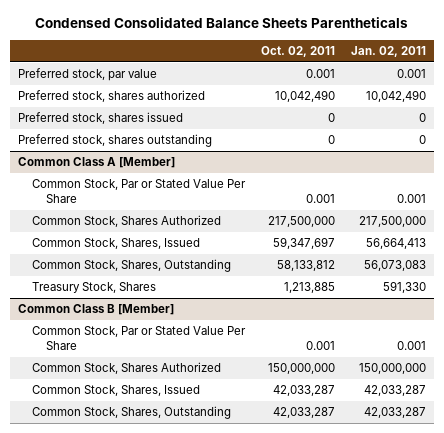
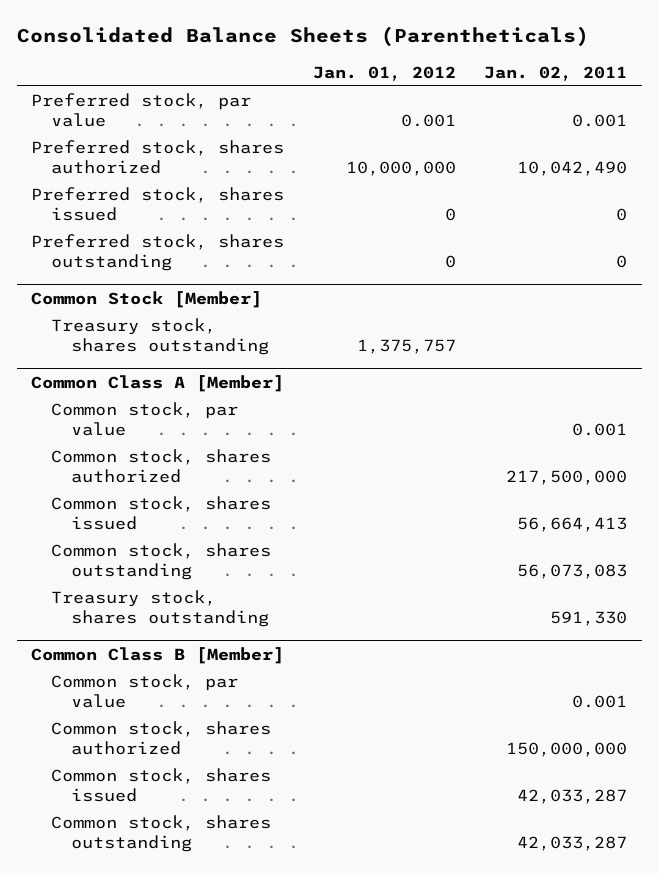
[34,16,408,28] Condensed Consolidated Balance Sheets Parentheticals -> [17,26,590,48] Consolidated Balance Sheets (Parentheticals)
[261,46,336,58] Oct. 02, 2011 -> none
none -> [312,65,456,81] Jan. 01, 2012
none -> [31,291,263,309] Common Stock [Member]
none -> [51,318,270,355] Treasury stock, shares outstanding
[32,179,247,203] Common Stock, Par or Stated Value Per Share -> [51,402,239,436] Common stock, par value
[32,215,222,228] Common Stock, Shares Authorized -> [51,449,272,483] Common stock, shares authorized
[32,238,201,250] Common Stock, Shares, Issued -> [51,496,272,530] Common stock, shares issued
[32,259,232,273] Common Stock, Shares, Outstanding -> [51,543,272,580] Common stock, shares outstanding
[32,282,157,294] Treasury Stock, Shares -> [51,590,270,627] Treasury stock, shares outstanding
[32,326,247,350] Common Stock, Par or Stated Value Per Share -> [51,674,239,708] Common stock, par value
[32,362,222,375] Common Stock, Shares Authorized -> [51,721,272,755] Common stock, shares authorized
[32,385,201,397] Common Stock, Shares, Issued -> [51,768,272,802] Common stock, shares issued
[32,406,232,420] Common Stock, Shares, Outstanding -> [51,815,272,852] Common stock, shares outstanding

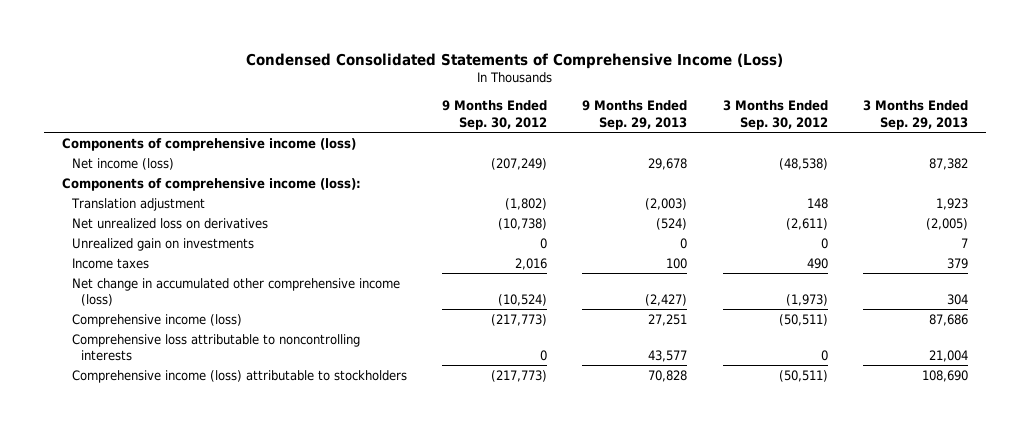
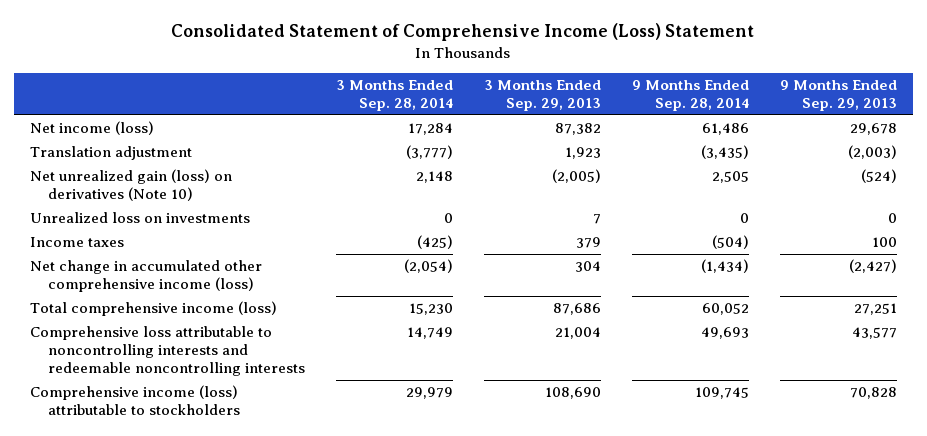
[245,52,783,69] Condensed Consolidated Statements of Comprehensive Income (Loss) -> [171,23,755,42] Consolidated Statement of Comprehensive Income (Loss) Statement
[441,100,547,130] 9 Months Ended Sep. 30, 2012 -> none
[722,100,828,130] 3 Months Ended Sep. 30, 2012 -> none
none -> [335,80,453,111] 3 Months Ended Sep. 28, 2014
none -> [631,80,749,111] 9 Months Ended Sep. 28, 2014
[61,137,356,151] Components of comprehensive income (loss) -> none
[61,177,361,191] Components of comprehensive income (loss): -> none
[71,217,268,229] Net unrealized loss on derivatives -> [29,169,232,202] Net unrealized gain (loss) on derivatives (Note 10)
[71,237,254,251] Unrealized gain on investments -> [29,212,250,224] Unrealized loss on investments
[71,313,242,327] Comprehensive income (loss) -> [29,301,277,317] Total comprehensive income (loss)
[71,333,360,362] Comprehensive loss attributable to noncontrolling interests -> [29,326,305,376] Comprehensive loss attributable to noncontrolling interests and redeemable noncontrolling interests

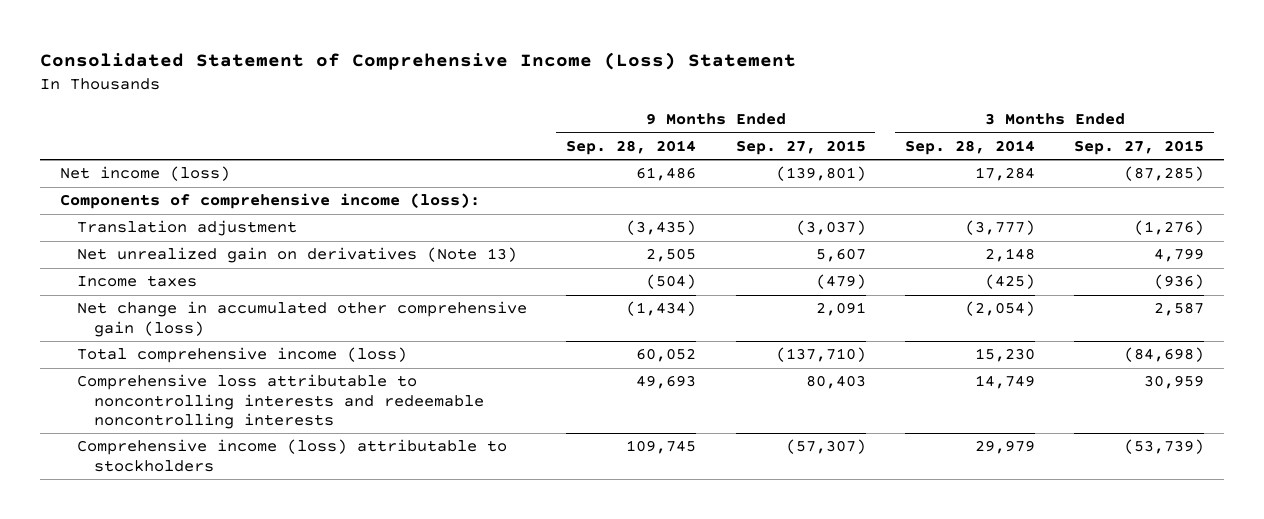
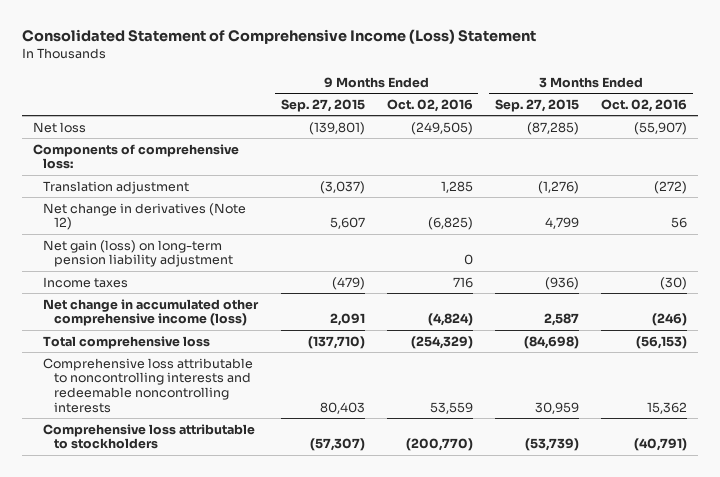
[566,139,697,155] Sep. 28, 2014 -> none
[904,139,1035,155] Sep. 28, 2014 -> none
none -> [386,98,473,112] Oct. 02, 2016
none -> [601,98,688,112] Oct. 02, 2016
[59,166,230,182] Net income (loss) -> [32,121,86,133] Net loss
[59,193,480,210] Components of comprehensive income (loss): -> [32,143,239,170] Components of comprehensive loss:
[76,247,517,264] Net unrealized gain on derivatives (Note 13) -> [43,202,247,231] Net change in derivatives (Note 12)
none -> [43,239,233,268] Net gain (loss) on long-term pension liability adjustment
[76,301,527,337] Net change in accumulated other comprehensive gain (loss) -> [43,298,260,327] Net change in accumulated other comprehensive income (loss)
[76,347,407,364] Total comprehensive income (loss) -> [43,335,211,349] Total comprehensive loss
[76,439,507,472] Comprehensive income (loss) attributable to stockholders -> [43,423,256,450] Comprehensive loss attributable to stockholders

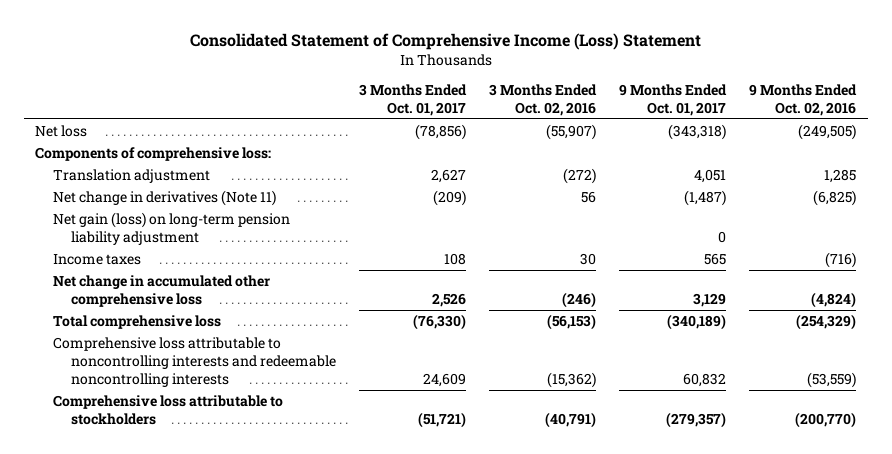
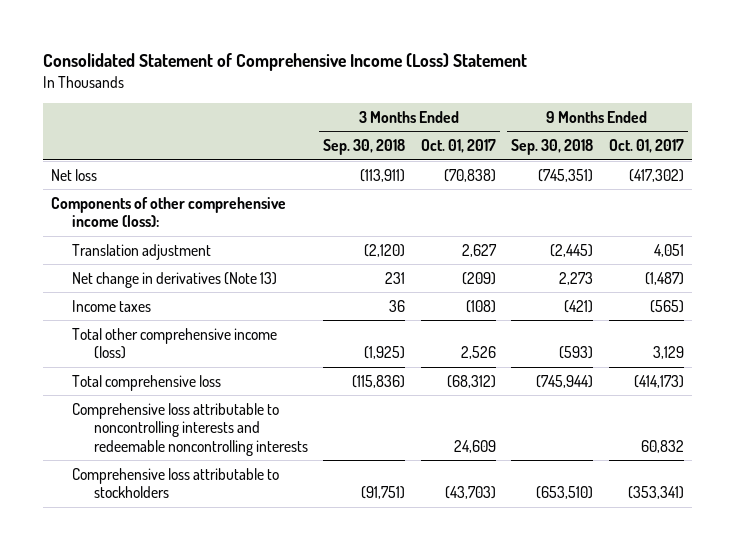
[489,84,598,116] 3 Months Ended Oct. 02, 2016 -> none
[749,84,858,116] 9 Months Ended Oct. 02, 2016 -> none
none -> [323,139,406,156] Sep. 30, 2018
none -> [511,139,594,156] Sep. 30, 2018
[415,124,467,141] (78,856) -> [443,168,496,182] (70,838)
[668,124,727,141] (343,318) -> [628,168,684,182] (417,302)
[35,147,272,162] Components of comprehensive loss: -> [51,196,287,228] Components of other comprehensive income (loss):
[53,212,291,246] Net gain (loss) on long-term pension liability adjustment -> none
[53,190,277,207] Net change in derivatives (Note 11) -> [72,271,278,288] Net change in derivatives (Note 13)
[444,253,467,266] 108 -> [465,299,496,313] (108)
[704,253,727,266] 565 -> [649,299,684,313] (565)
[53,275,271,308] Net change in accumulated other comprehensive loss -> [72,327,278,360] Total other comprehensive income (loss)
[413,314,467,331] (76,330) -> [446,374,496,388] (68,312)
[667,314,727,331] (340,189) -> [633,374,684,388] (414,173)
[418,412,467,429] (51,721) -> [444,486,496,500] (43,703)
[666,412,727,429] (279,357) -> [627,486,684,500] (353,341)

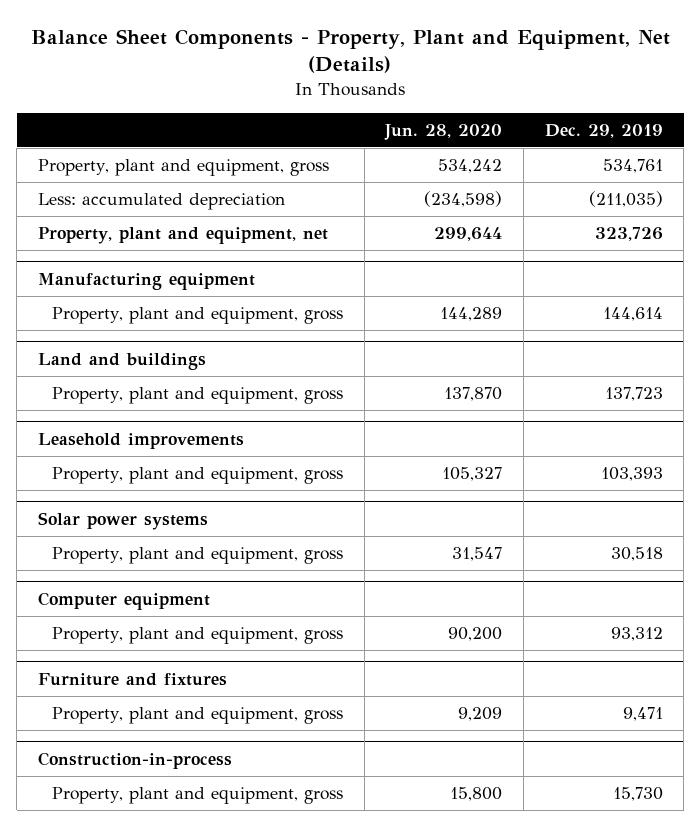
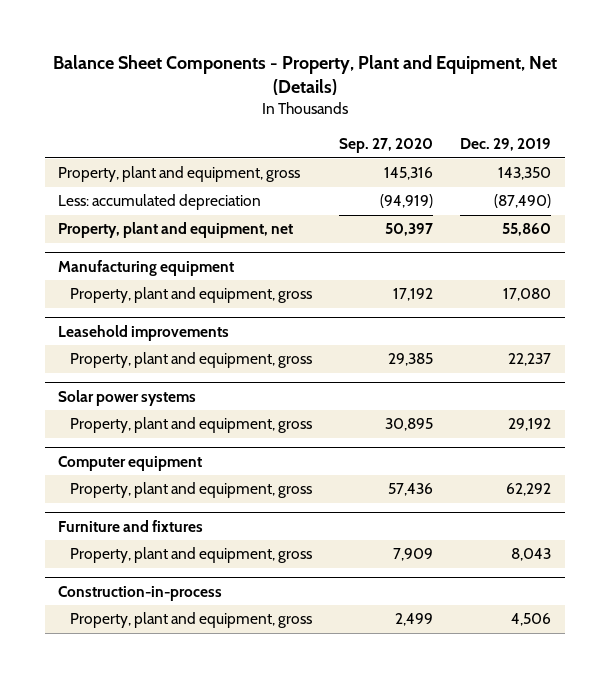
[384,123,503,140] Jun. 28, 2020 -> none
none -> [339,138,434,154] Sep. 27, 2020
[602,159,663,174] 534,761 -> [498,167,552,181] 143,350
[588,191,663,208] (211,035) -> [494,194,552,209] (87,490)
[594,227,663,242] 323,726 -> [502,223,552,237] 55,860
[37,352,206,370] Land and buildings -> none
[51,387,343,405] Property, plant and equipment, gross -> none
[602,307,663,322] 144,614 -> [503,288,552,302] 17,080
[600,467,663,482] 103,393 -> [508,353,552,367] 22,237
[610,547,663,562] 30,518 -> [508,418,552,432] 29,192
[610,627,663,642] 93,312 -> [506,483,552,497] 62,292
[622,707,663,722] 9,471 -> [511,548,552,562] 8,043
[612,787,663,802] 15,730 -> [511,613,552,627] 4,506

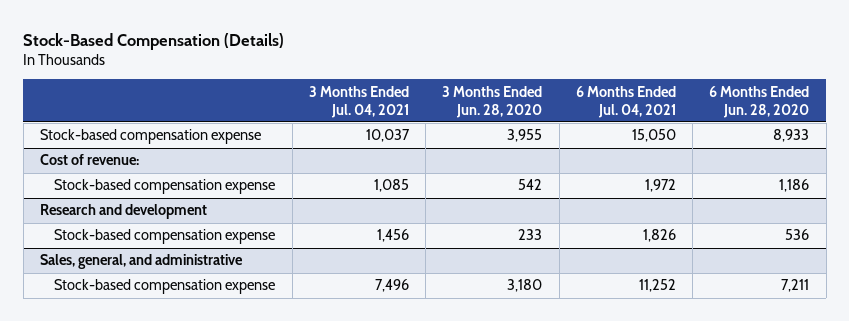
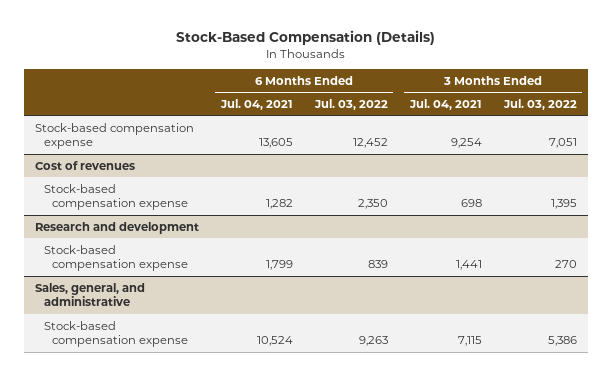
[442,85,543,118] 3 Months Ended Jun. 28, 2020 -> none
[709,85,810,118] 6 Months Ended Jun. 28, 2020 -> none
none -> [313,98,388,110] Jul. 03, 2022
none -> [502,98,577,110] Jul. 03, 2022
[365,129,410,143] 10,037 -> [450,138,482,149] 9,254
[631,129,676,143] 15,050 -> [258,138,293,149] 13,605
[39,154,139,166] Cost of revenue: -> [35,160,136,170] Cost of revenues
[373,179,409,193] 1,085 -> [460,199,482,208] 698
[644,179,676,193] 1,972 -> [265,199,293,210] 1,282
[376,229,409,243] 1,456 -> [455,260,482,271] 1,441
[642,229,676,243] 1,826 -> [265,260,293,271] 1,799
[374,279,409,293] 7,496 -> [457,336,482,347] 7,115
[638,279,676,293] 11,252 -> [256,336,293,347] 10,524

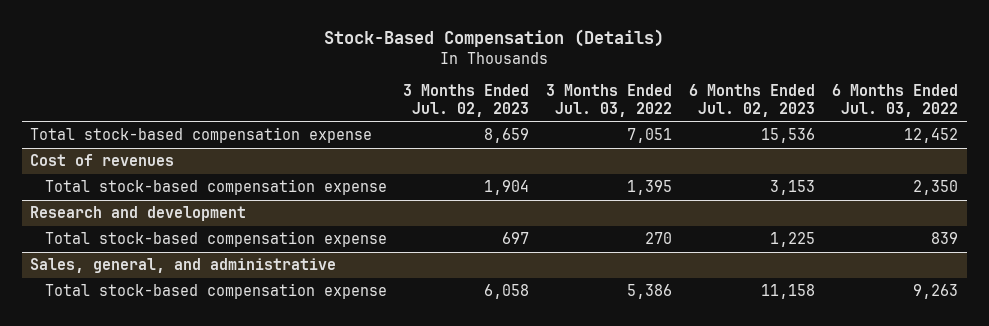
[219,98,293,110] Jul. 04, 2021 -> none
[408,98,482,110] Jul. 04, 2021 -> none
none -> [403,84,530,117] 3 Months Ended Jul. 02, 2023
none -> [689,84,816,117] 6 Months Ended Jul. 02, 2023
[35,122,195,150] Stock-based compensation expense -> [30,127,373,144] Total stock-based compensation expense
[43,183,188,211] Stock-based compensation expense -> [44,179,387,196] Total stock-based compensation expense
[43,244,188,272] Stock-based compensation expense -> [44,231,387,248] Total stock-based compensation expense
[43,320,188,348] Stock-based compensation expense -> [44,283,387,300] Total stock-based compensation expense

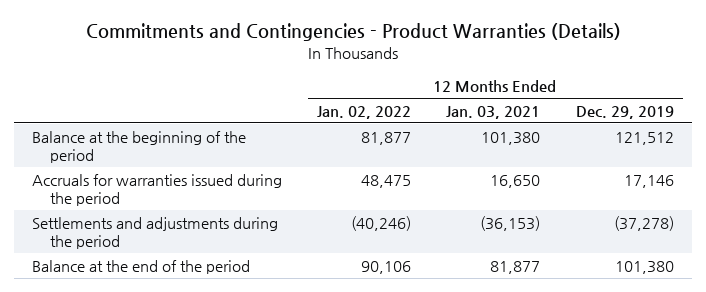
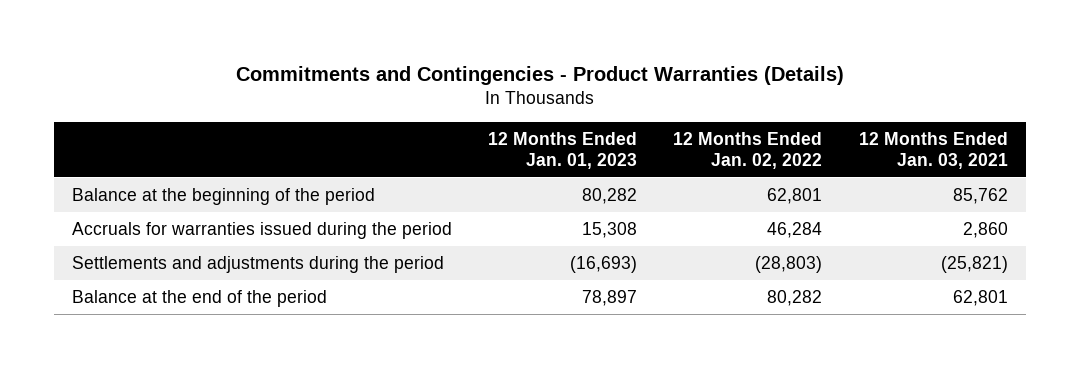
[575,105,674,119] Dec. 29, 2019 -> none
none -> [488,131,638,169] 12 Months Ended Jan. 01, 2023
[361,131,412,145] 81,877 -> [767,187,823,204] 62,801
[481,131,541,145] 101,380 -> [952,187,1008,204] 85,762
[361,174,412,188] 48,475 -> [767,221,823,238] 46,284
[490,174,541,188] 16,650 -> [962,221,1008,238] 2,860
[351,215,412,231] (40,246) -> [755,255,823,273] (28,803)
[480,215,541,231] (36,153) -> [940,255,1008,273] (25,821)
[361,260,412,274] 90,106 -> [767,289,823,306] 80,282
[490,260,541,274] 81,877 -> [952,289,1008,306] 62,801

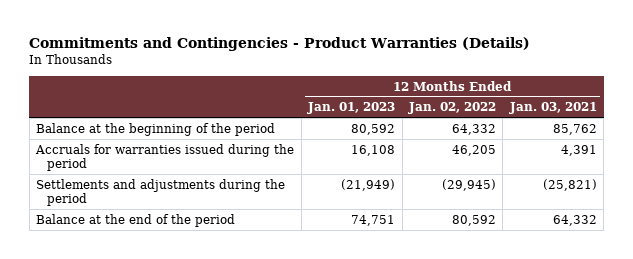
[582,187,638,204] 80,282 -> [351,123,396,135] 80,592
[767,187,823,204] 62,801 -> [451,123,496,135] 64,332
[582,221,638,238] 15,308 -> [351,144,396,156] 16,108
[767,221,823,238] 46,284 -> [451,144,496,156] 46,205
[962,221,1008,238] 2,860 -> [560,144,597,156] 4,391
[570,255,638,273] (16,693) -> [341,178,396,191] (21,949)
[755,255,823,273] (28,803) -> [441,178,496,191] (29,945)
[582,289,638,306] 78,897 -> [351,214,396,226] 74,751
[767,289,823,306] 80,282 -> [451,214,496,226] 80,592
[952,289,1008,306] 62,801 -> [552,214,597,226] 64,332

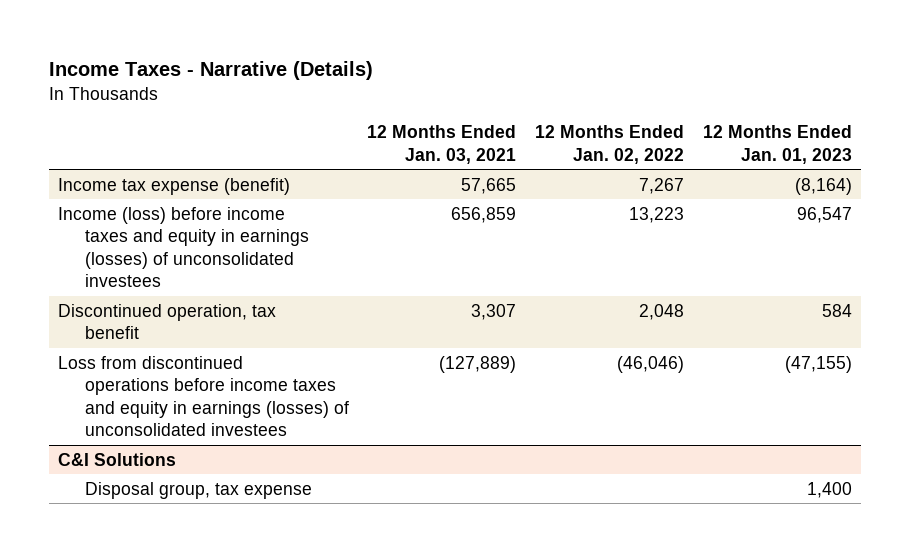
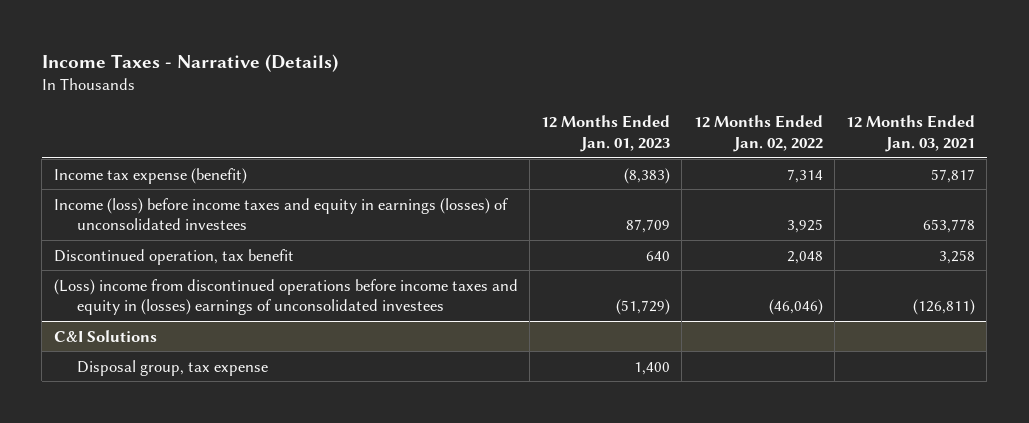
[461,177,517,194] 57,665 -> [931,168,976,183] 57,817
[638,177,684,194] 7,267 -> [786,168,823,183] 7,314
[794,177,852,195] (8,164) -> [624,167,671,184] (8,383)
[451,206,517,223] 656,859 -> [923,219,976,234] 653,778
[628,206,684,223] 13,223 -> [786,219,823,234] 3,925
[796,206,852,223] 96,547 -> [626,219,671,234] 87,709
[471,303,517,320] 3,307 -> [939,249,976,264] 3,258
[821,303,852,317] 584 -> [646,250,671,261] 640
[58,355,349,437] Loss from discontinued operations before income taxes and equity in earnings (losses) of unconsolidated investees -> [53,278,518,316] (Loss) income from discontinued operations before income taxes and equity in (losses) earnings of unconsolidated investees
[439,355,517,373] (127,889) -> [913,299,976,316] (126,811)
[784,355,852,373] (47,155) -> [616,299,671,316] (51,729)

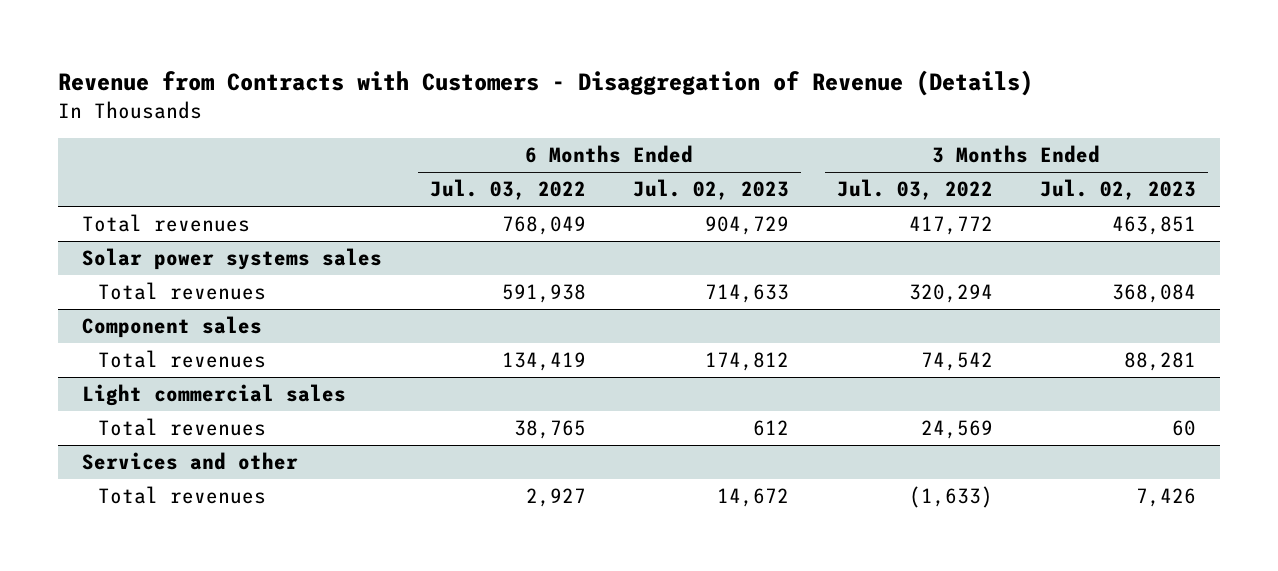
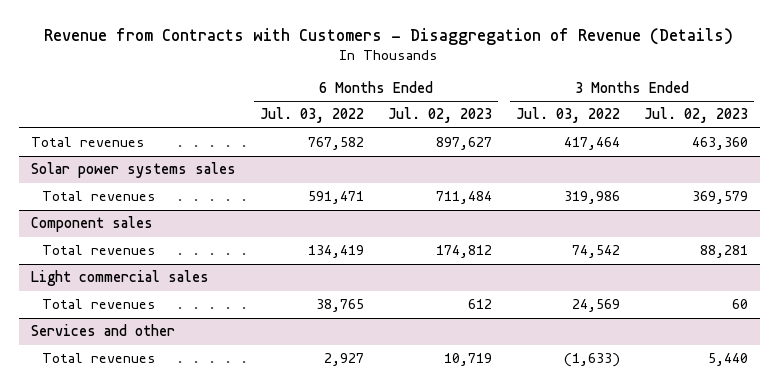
[501,216,586,236] 768,049 -> [307,137,364,151] 767,582
[705,216,790,236] 904,729 -> [435,137,492,151] 897,627
[908,216,993,236] 417,772 -> [563,137,620,151] 417,464
[1112,216,1197,236] 463,851 -> [691,137,748,151] 463,360
[501,284,586,304] 591,938 -> [307,191,364,205] 591,471
[705,284,790,304] 714,633 -> [435,191,492,205] 711,484
[908,284,993,304] 320,294 -> [563,191,620,205] 319,986
[1112,284,1197,304] 368,084 -> [691,191,748,205] 369,579
[717,488,790,508] 14,672 -> [443,353,492,367] 10,719
[1136,488,1197,508] 7,426 -> [707,353,748,367] 5,440

